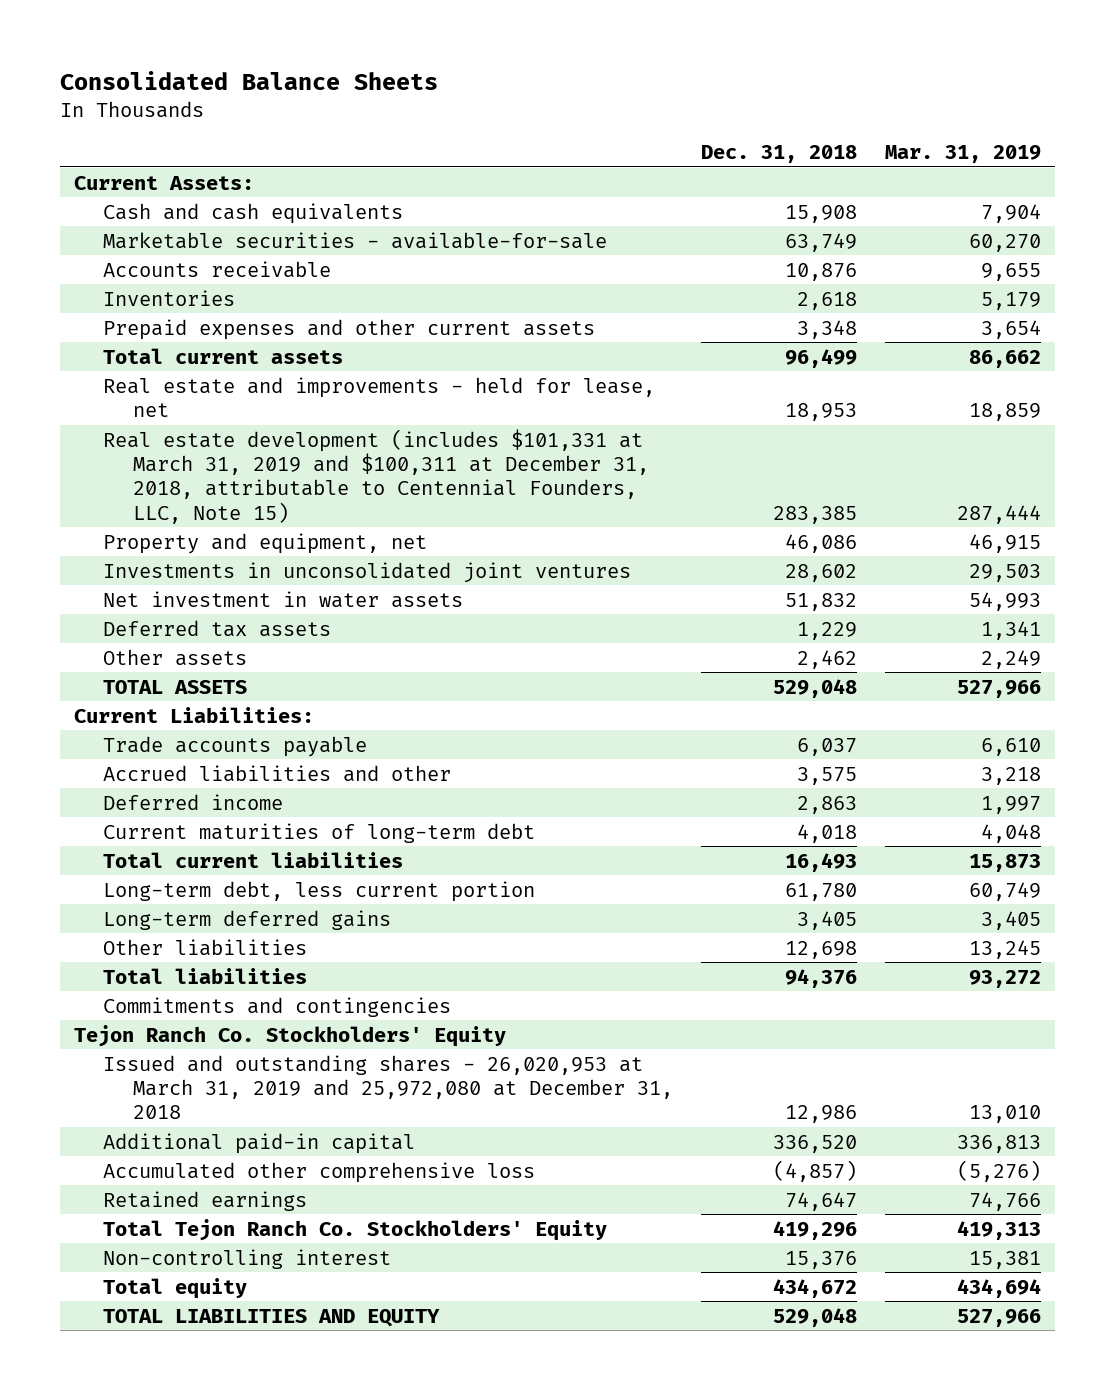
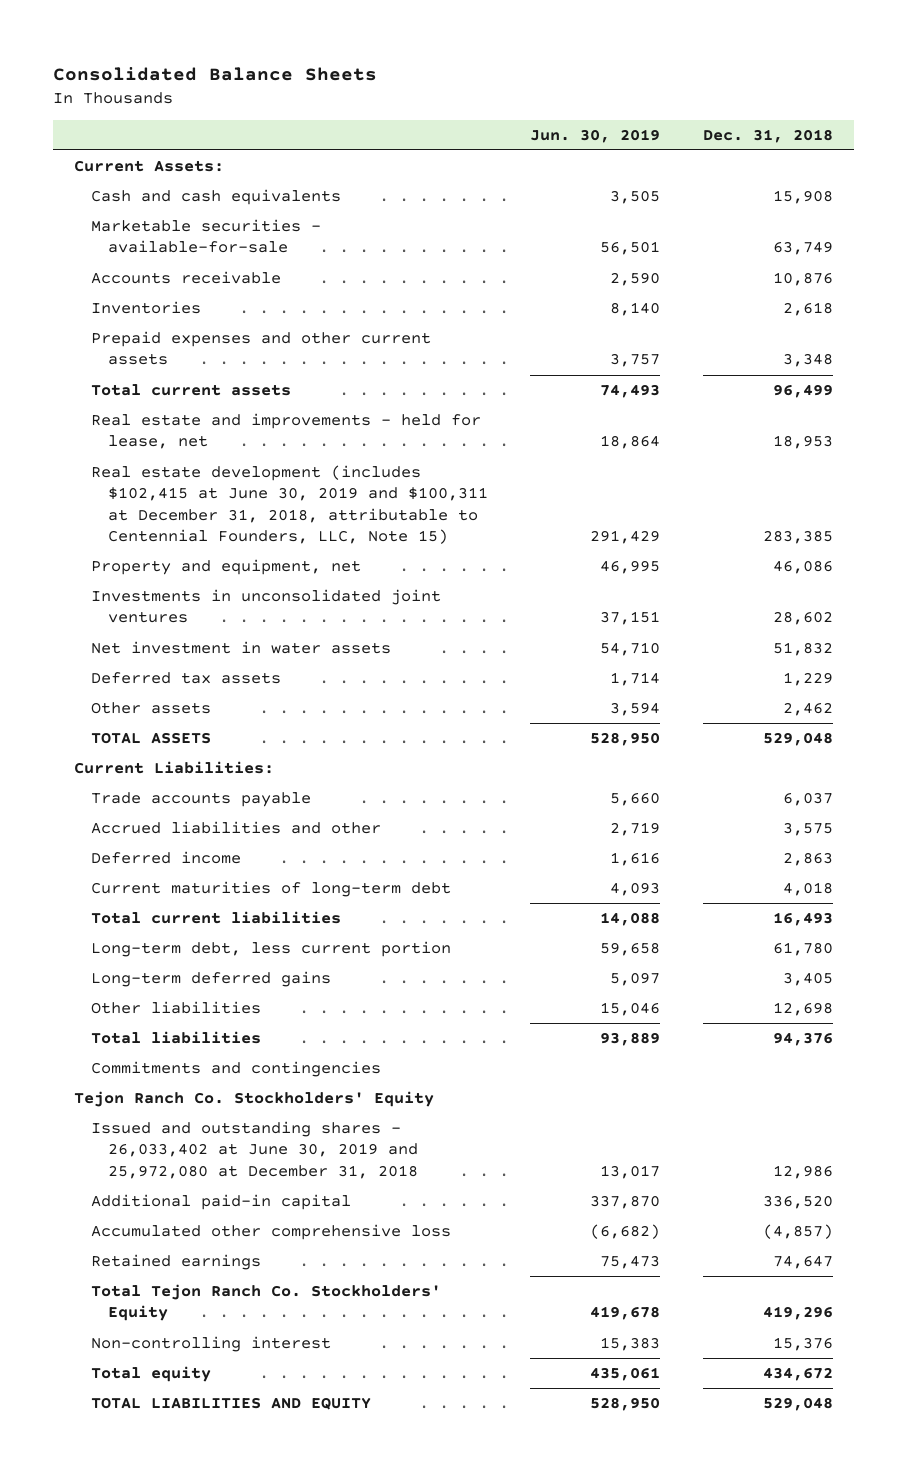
[885,145,1042,164] Mar. 31, 2019 -> none
none -> [530,128,661,143] Jun. 30, 2019
[103,428,649,524] Real estate development (includes $101,331 at March 31, 2019 and $100,311 at December 31, 2018, attributable to Centennial Founders, LLC, Note 15) -> [91,465,489,545] Real estate development (includes $102,415 at June 30, 2019 and $100,311 at December 31, 2018, attributable to Centennial Founders, LLC, Note 15)
[103,1054,673,1120] Issued and outstanding shares - 26,020,953 at March 31, 2019 and 25,972,080 at December 31, 2018 -> [91,1121,419,1179] Issued and outstanding shares - 26,033,402 at June 30, 2019 and 25,972,080 at December 31, 2018

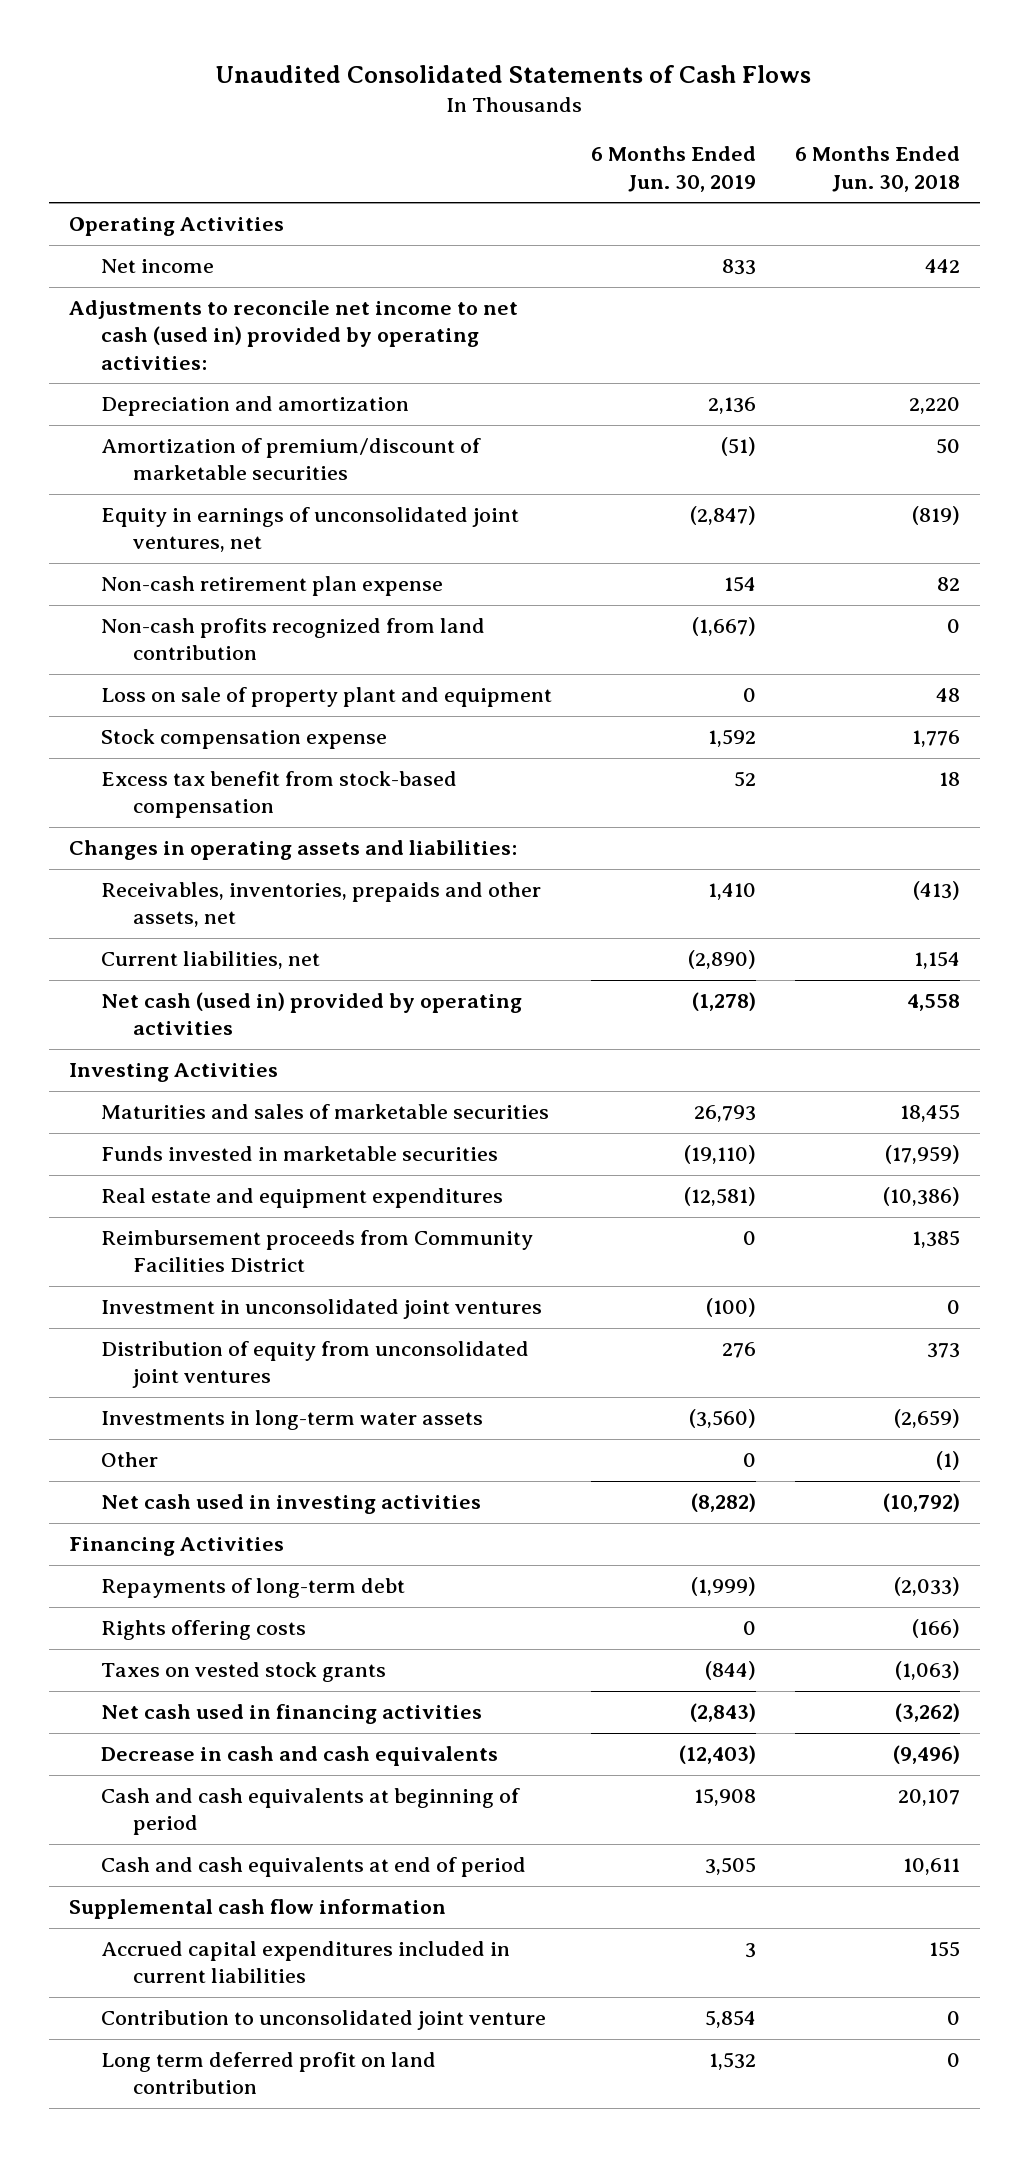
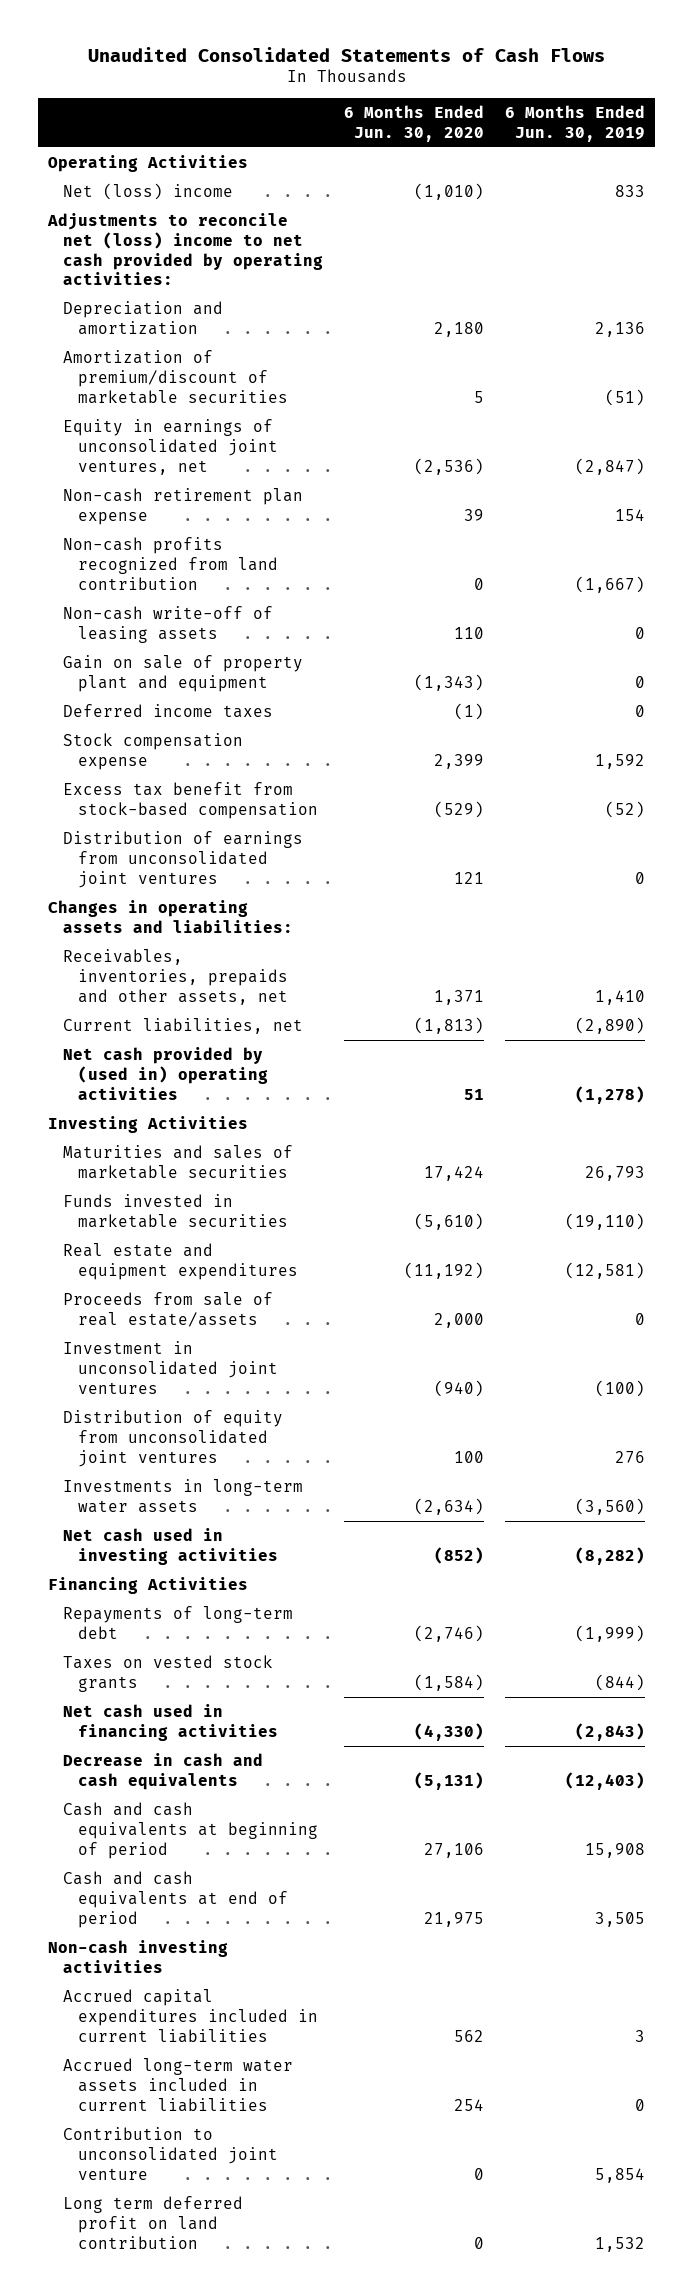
[795,146,961,192] 6 Months Ended Jun. 30, 2018 -> none
none -> [343,104,484,142] 6 Months Ended Jun. 30, 2020
[100,259,214,274] Net income -> [62,182,233,200] Net (loss) income
[68,300,518,370] Adjustments to reconcile net income to net cash (used in) provided by operating activities: -> [47,212,323,286] Adjustments to reconcile net (loss) income to net cash provided by operating activities:
none -> [62,605,273,643] Non-cash write-off of leasing assets
[100,687,552,708] Loss on sale of property plant and equipment -> [62,654,303,692] Gain on sale of property plant and equipment
none -> [62,703,273,718] Deferred income taxes
[733,771,756,788] 52 -> [604,800,645,818] (52)
none -> [62,830,303,888] Distribution of earnings from unconsolidated joint ventures
[100,992,522,1036] Net cash (used in) provided by operating activities -> [62,1046,268,1100] Net cash provided by (used in) operating activities
[100,1230,533,1273] Reimbursement proceeds from Community Facilities District -> none
none -> [62,1291,273,1327] Proceeds from sale of real estate/assets
[100,1452,158,1468] Other -> none
[100,1620,306,1641] Rights offering costs -> none
[68,1899,446,1920] Supplemental cash flow information -> [48,1939,229,1973] Non-cash investing activities
none -> [62,2057,293,2112] Accrued long-term water assets included in current liabilities

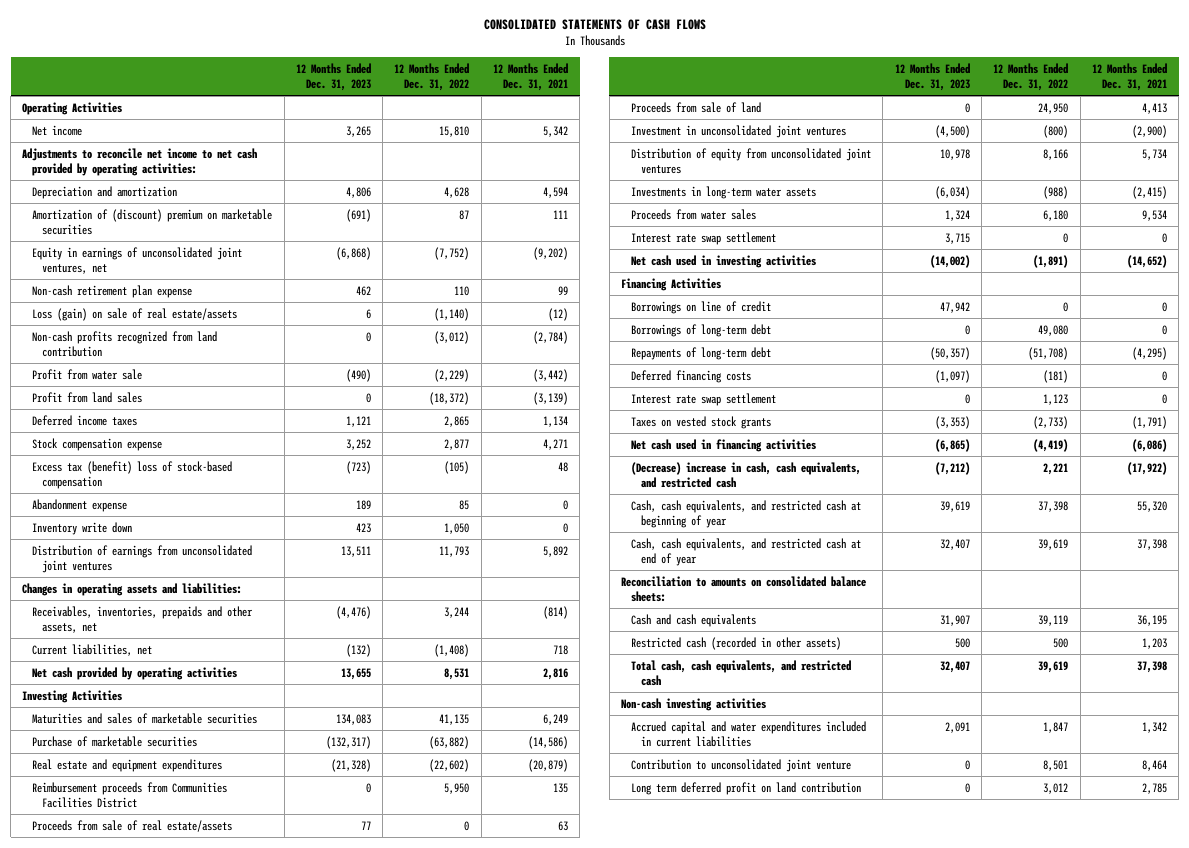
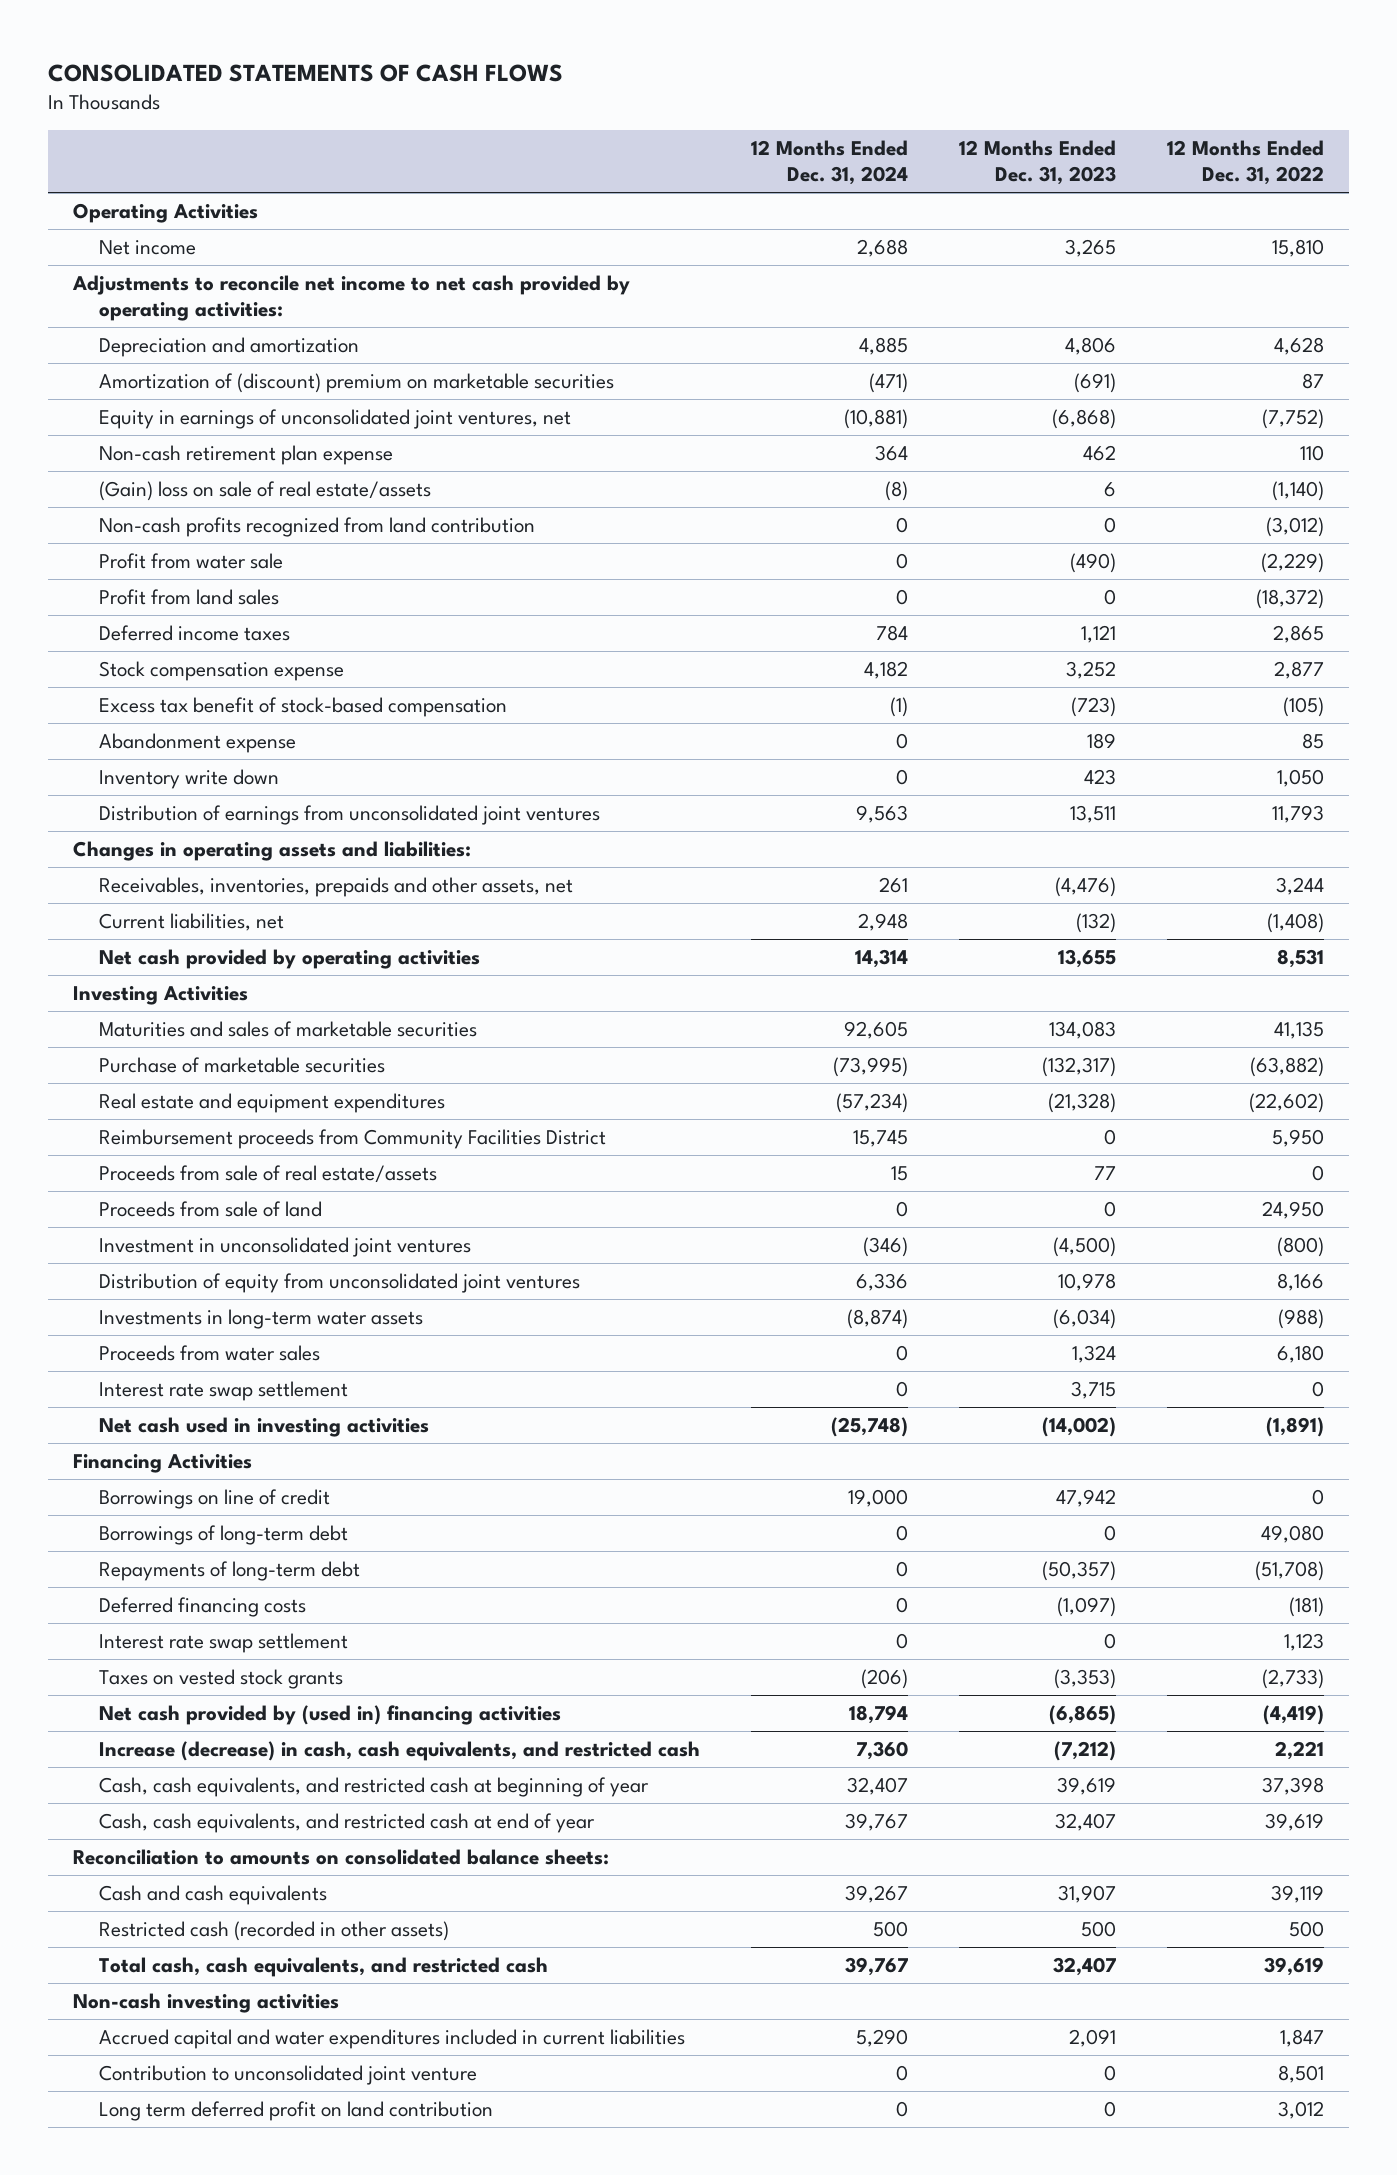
[493,62,569,91] 12 Months Ended Dec. 31, 2021 -> none
none -> [751,140,909,186] 12 Months Ended Dec. 31, 2024
[32,307,238,321] Loss (gain) on sale of real estate/assets -> [99,480,432,501] (Gain) loss on sale of real estate/assets
[32,460,233,489] Excess tax (benefit) loss of stock-based compensation -> [99,696,508,717] Excess tax benefit of stock-based compensation
[32,781,228,808] Reimbursement proceeds from Communities Facilities District -> [99,1128,607,1149] Reimbursement proceeds from Community Facilities District
[631,438,817,452] Net cash used in financing activities -> [99,1704,562,1725] Net cash provided by (used in) financing activities
[631,461,862,488] (Decrease) increase in cash, cash equivalents, and restricted cash -> [99,1740,701,1761] Increase (decrease) in cash, cash equivalents, and restricted cash

